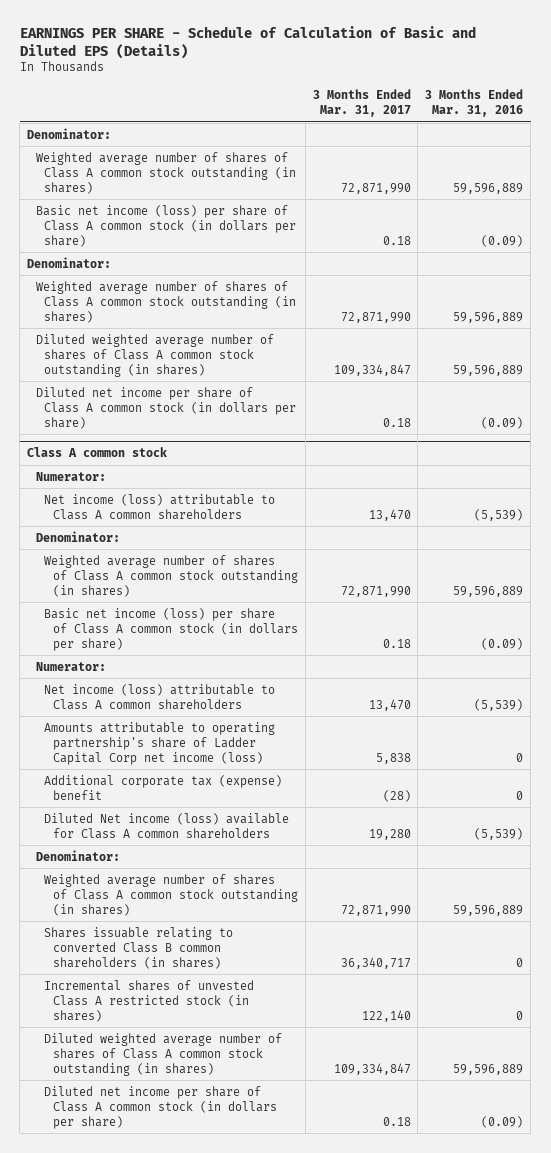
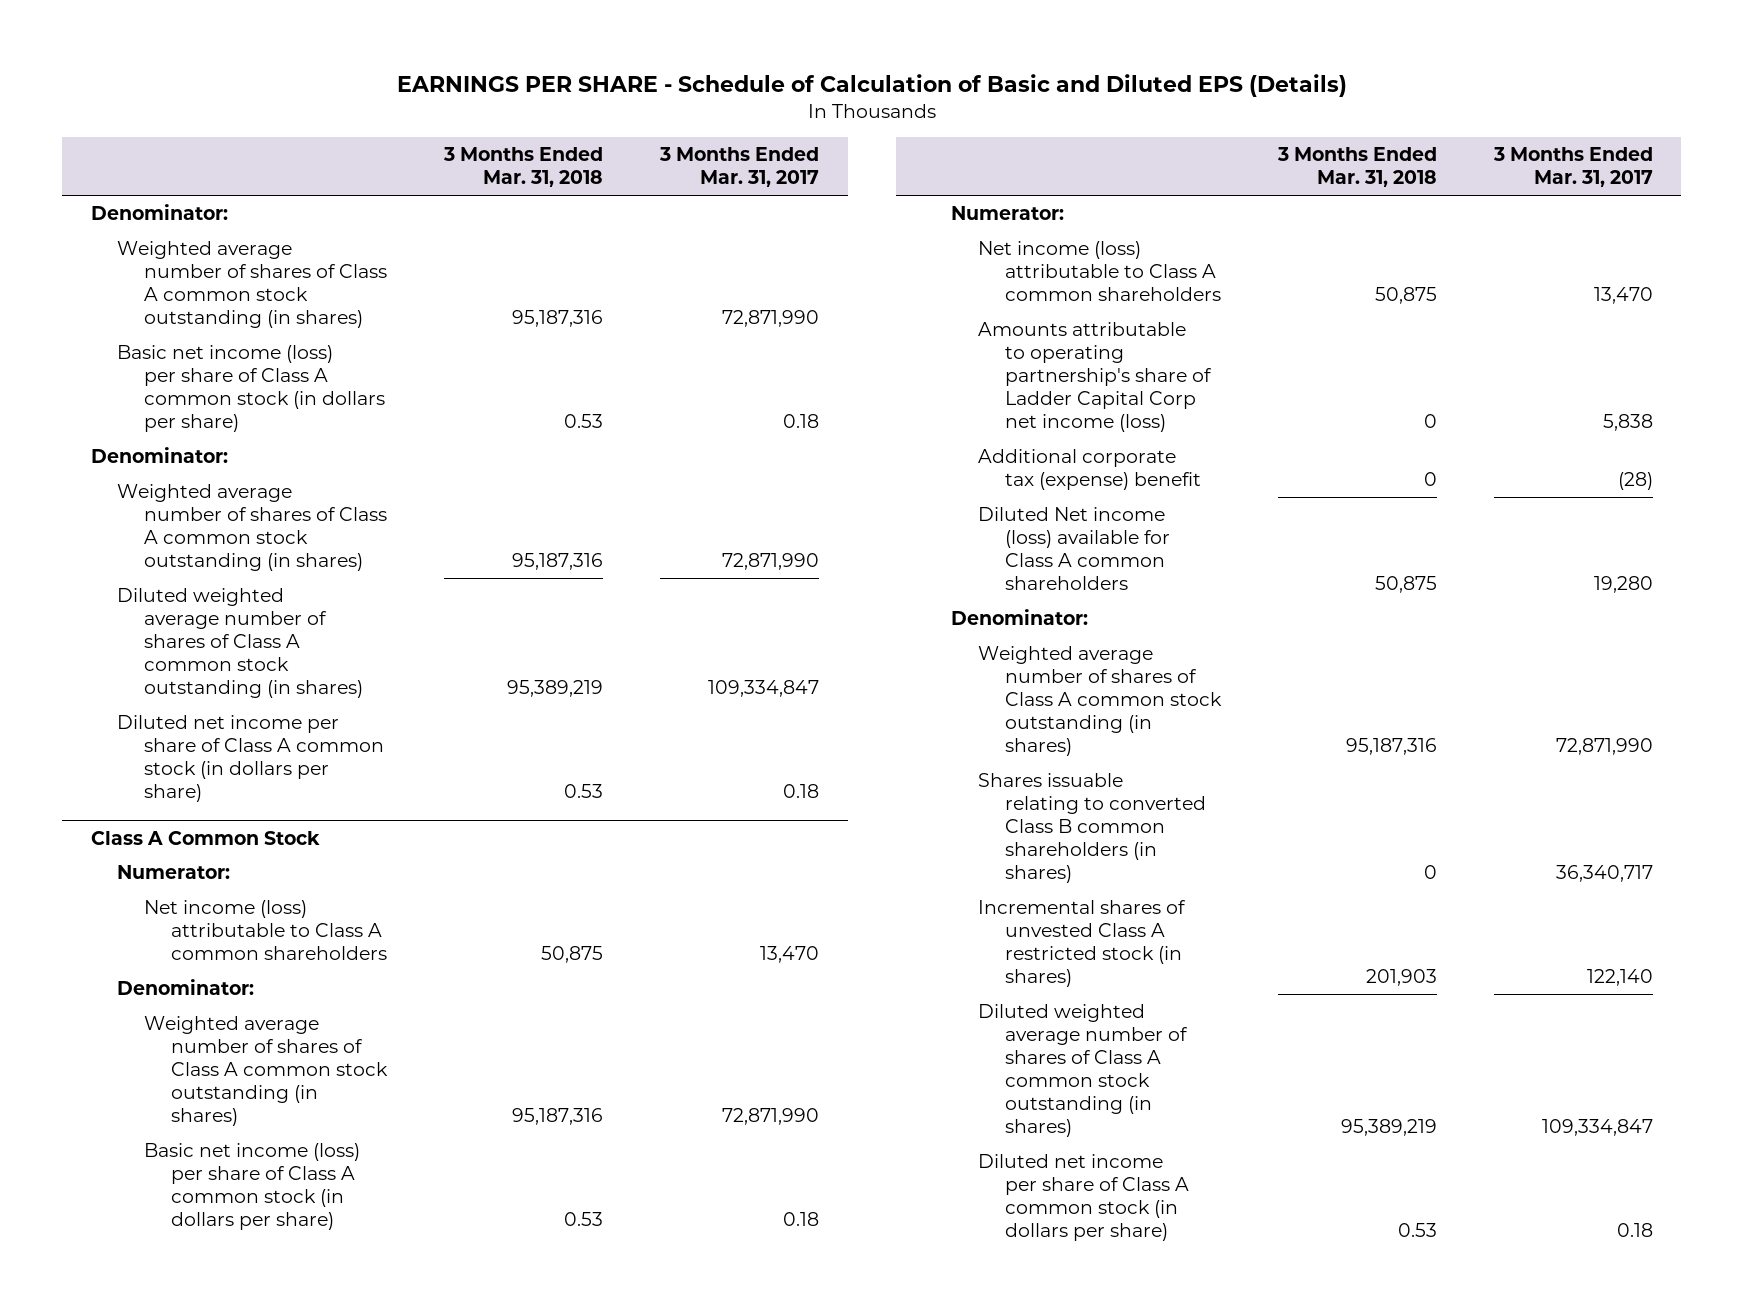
[425,88,524,117] 3 Months Ended Mar. 31, 2016 -> none
none -> [443,147,604,188] 3 Months Ended Mar. 31, 2018
[27,447,168,458] Class A common stock -> [90,830,320,845] Class A Common Stock

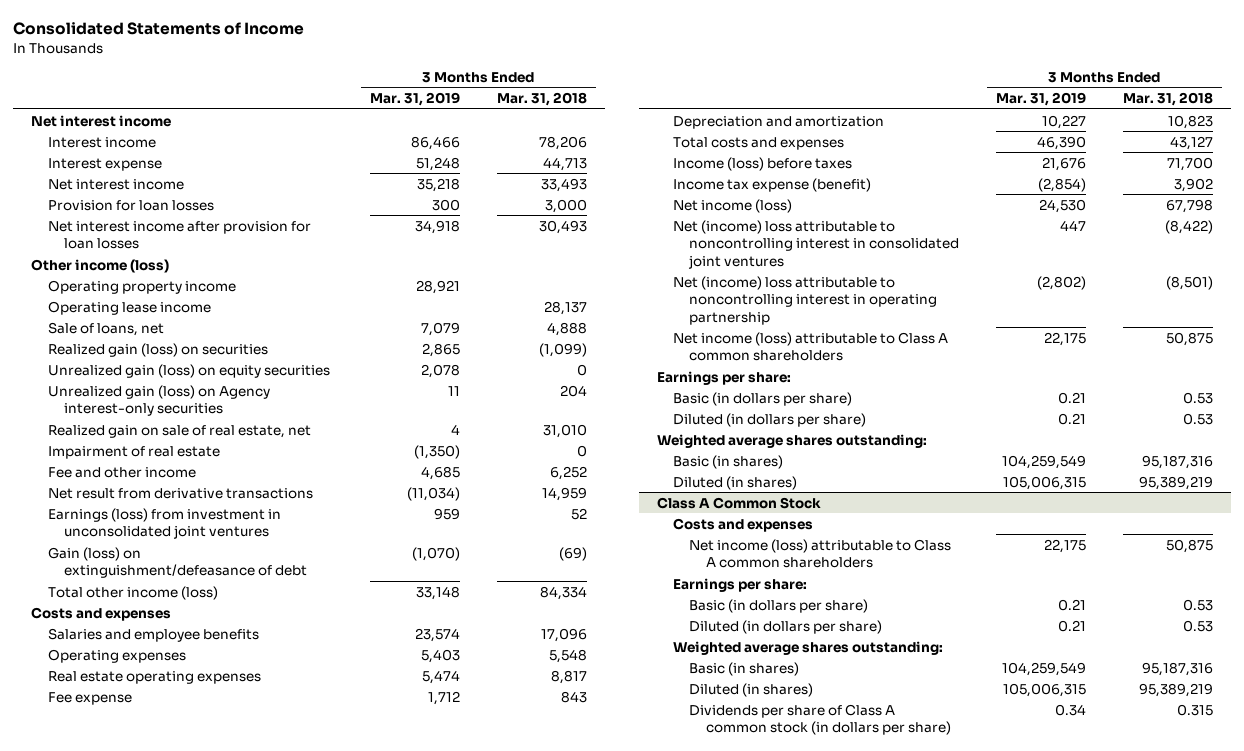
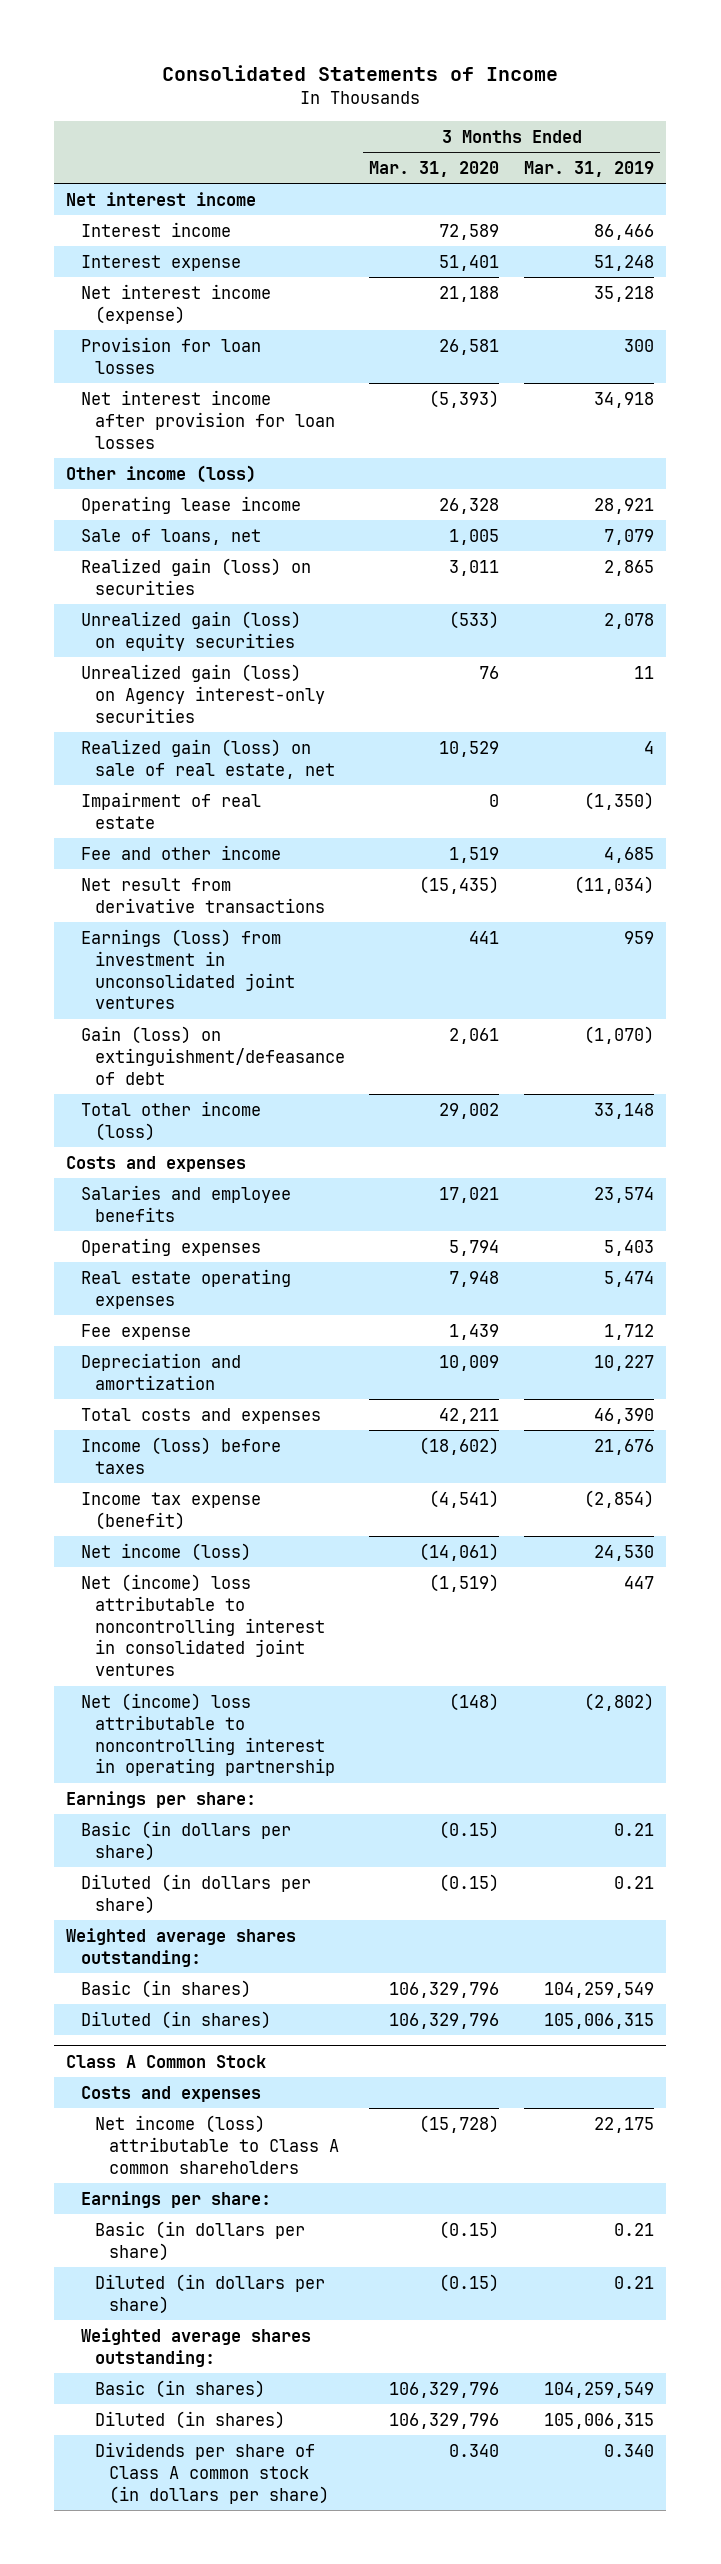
[496,92,587,107] Mar. 31, 2018 -> none
none -> [369,160,500,177] Mar. 31, 2020
[47,178,184,190] Net interest income -> [80,283,271,324] Net interest income (expense)
[47,300,211,315] Operating lease income -> none
[47,279,236,294] Operating property income -> [80,495,301,514] Operating lease income
[47,424,311,438] Realized gain on sale of real estate, net -> [80,738,335,779] Realized gain (loss) on sale of real estate, net
[673,331,949,362] Net income (loss) attributable to Class A common shareholders -> none
[1054,703,1086,716] 0.34 -> [604,2443,655,2457] 0.340

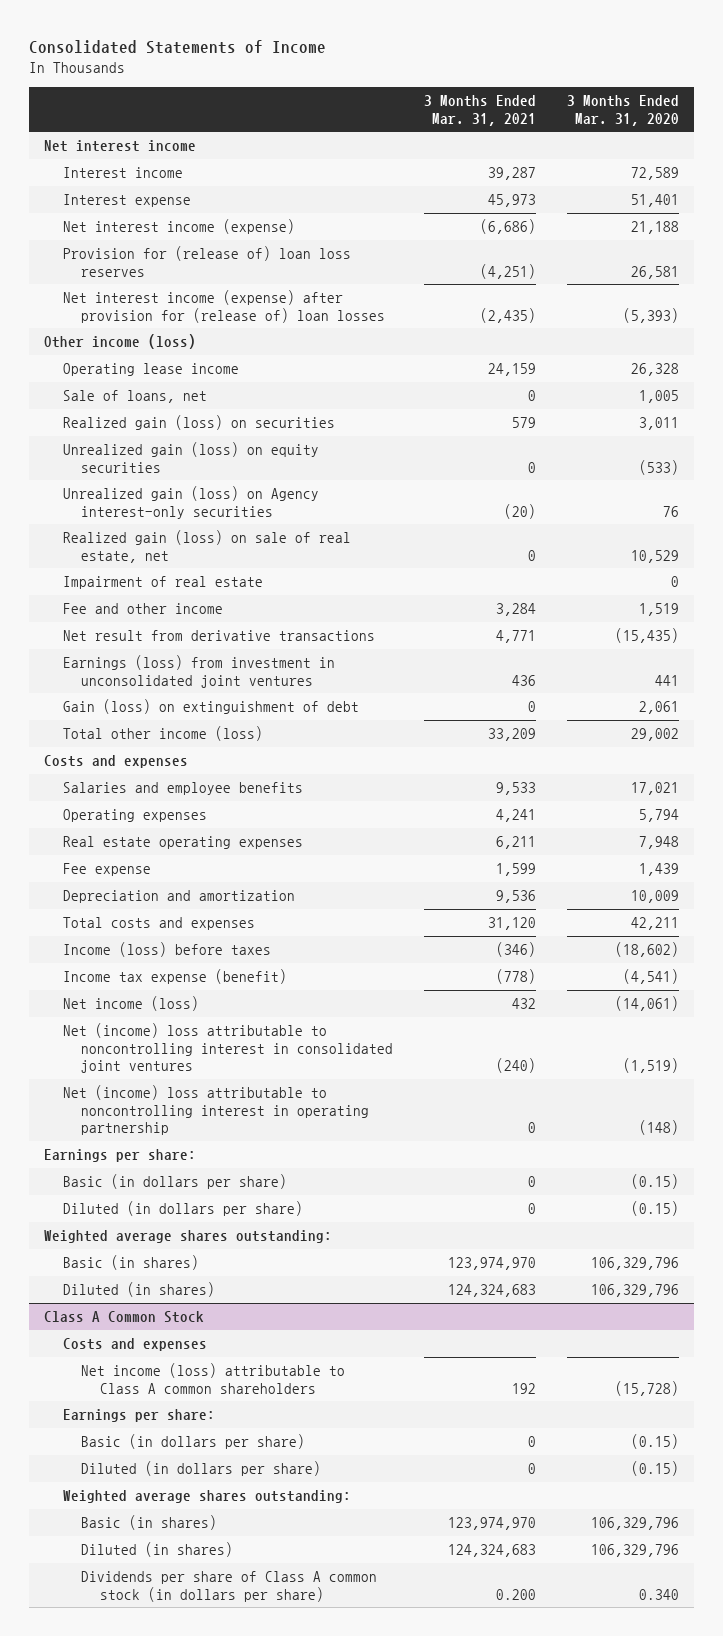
[524,160,655,177] Mar. 31, 2019 -> none
none -> [424,95,537,126] 3 Months Ended Mar. 31, 2021
[80,336,261,374] Provision for loan losses -> [62,246,351,277] Provision for (release of) loan loss reserves
[80,389,335,449] Net interest income after provision for loan losses -> [62,290,386,323] Net interest income (expense) after provision for (release of) loan losses
[80,1025,345,1085] Gain (loss) on extinguishment/defeasance of debt -> [62,699,359,715] Gain (loss) on extinguishment of debt

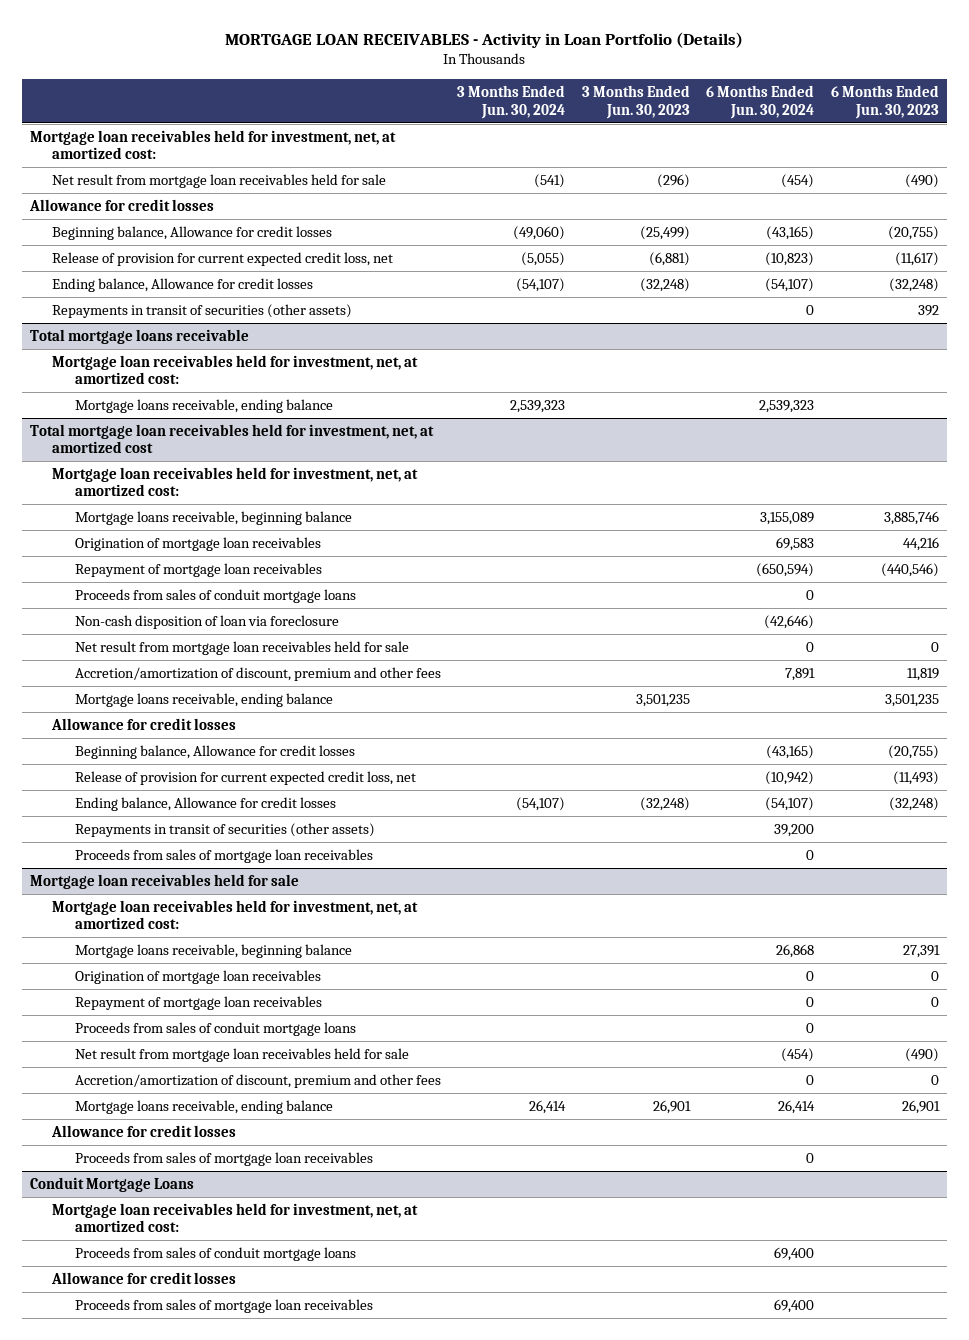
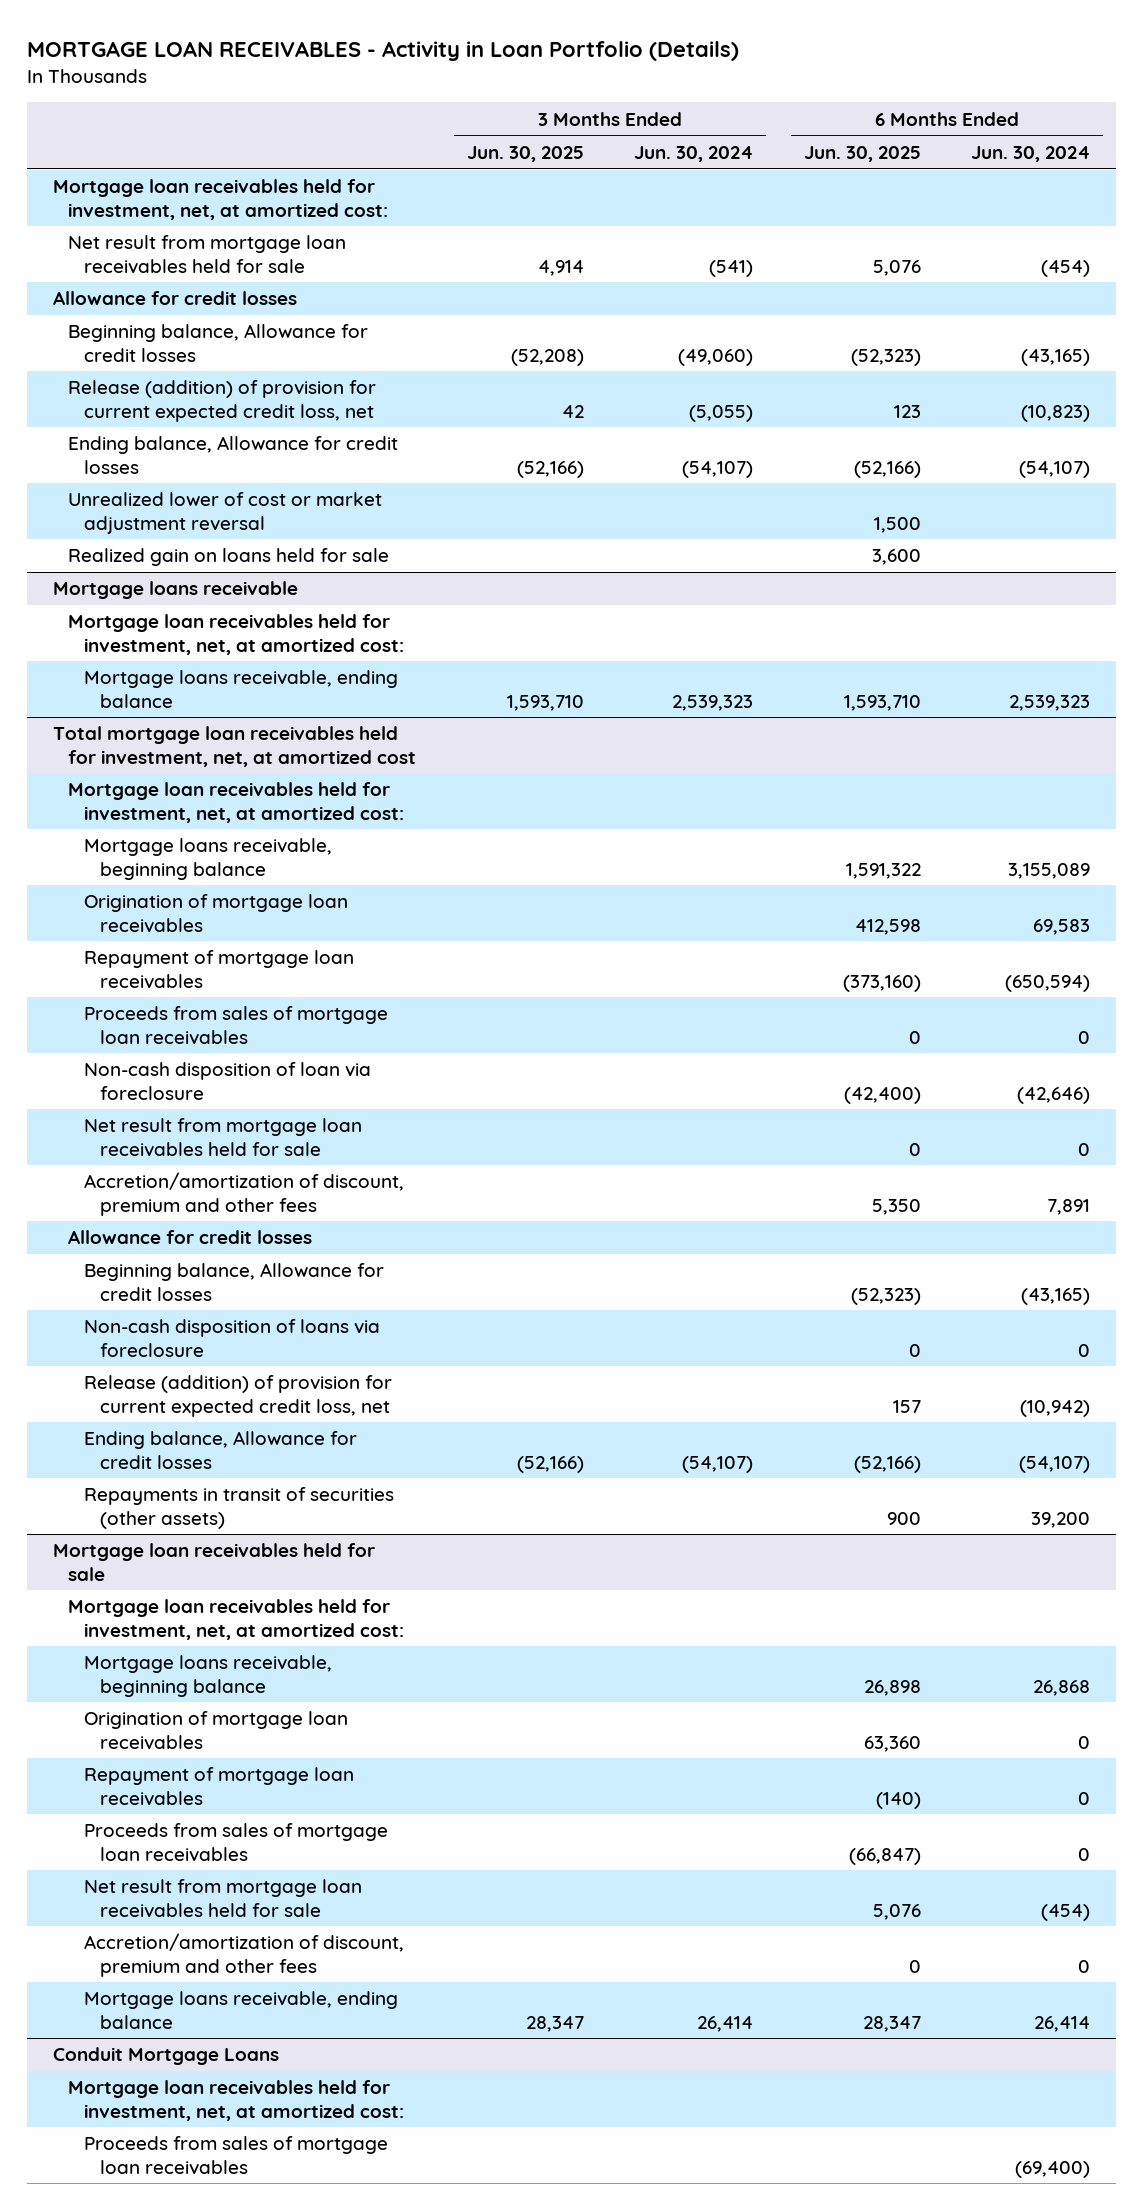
[581,85,690,119] 3 Months Ended Jun. 30, 2023 -> none
[830,85,939,119] 6 Months Ended Jun. 30, 2023 -> none
none -> [466,145,584,162] Jun. 30, 2025
none -> [803,145,921,162] Jun. 30, 2025
[52,251,394,266] Release of provision for current expected credit loss, net -> [68,380,377,422] Release (addition) of provision for current expected credit loss, net
[52,303,353,318] Repayments in transit of securities (other assets) -> none
none -> [68,492,383,534] Unrealized lower of cost or market adjustment reversal
none -> [68,548,390,567] Realized gain on loans held for sale
[30,328,250,344] Total mortgage loans receivable -> [52,581,298,600] Mortgage loans receivable
[74,588,356,603] Proceeds from sales of conduit mortgage loans -> none
[74,848,373,863] Proceeds from sales of mortgage loan receivables -> [84,1006,389,1045] Proceeds from sales of mortgage loan receivables
[74,692,333,707] Mortgage loans receivable, ending balance -> none
none -> [84,1319,381,1357] Non-cash disposition of loans via foreclosure
[74,770,416,785] Release of provision for current expected credit loss, net -> [84,1375,393,1417] Release (addition) of provision for current expected credit loss, net
[74,1021,356,1036] Proceeds from sales of conduit mortgage loans -> none
[74,1151,373,1166] Proceeds from sales of mortgage loan receivables -> [84,1823,389,1862] Proceeds from sales of mortgage loan receivables
[51,1124,237,1137] Allowance for credit losses -> none
[51,1271,237,1284] Allowance for credit losses -> none
[74,1298,373,1313] Proceeds from sales of mortgage loan receivables -> none
[74,1246,356,1261] Proceeds from sales of conduit mortgage loans -> [84,2136,389,2175] Proceeds from sales of mortgage loan receivables
[774,1246,815,1261] 69,400 -> [1015,2160,1091,2178] (69,400)

